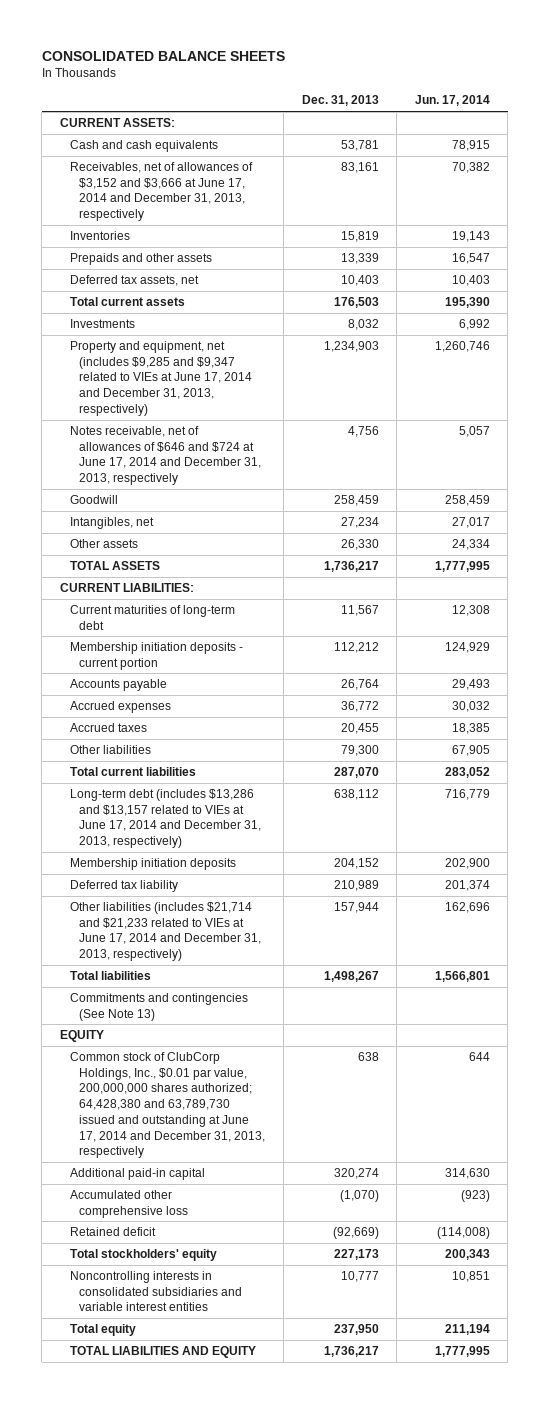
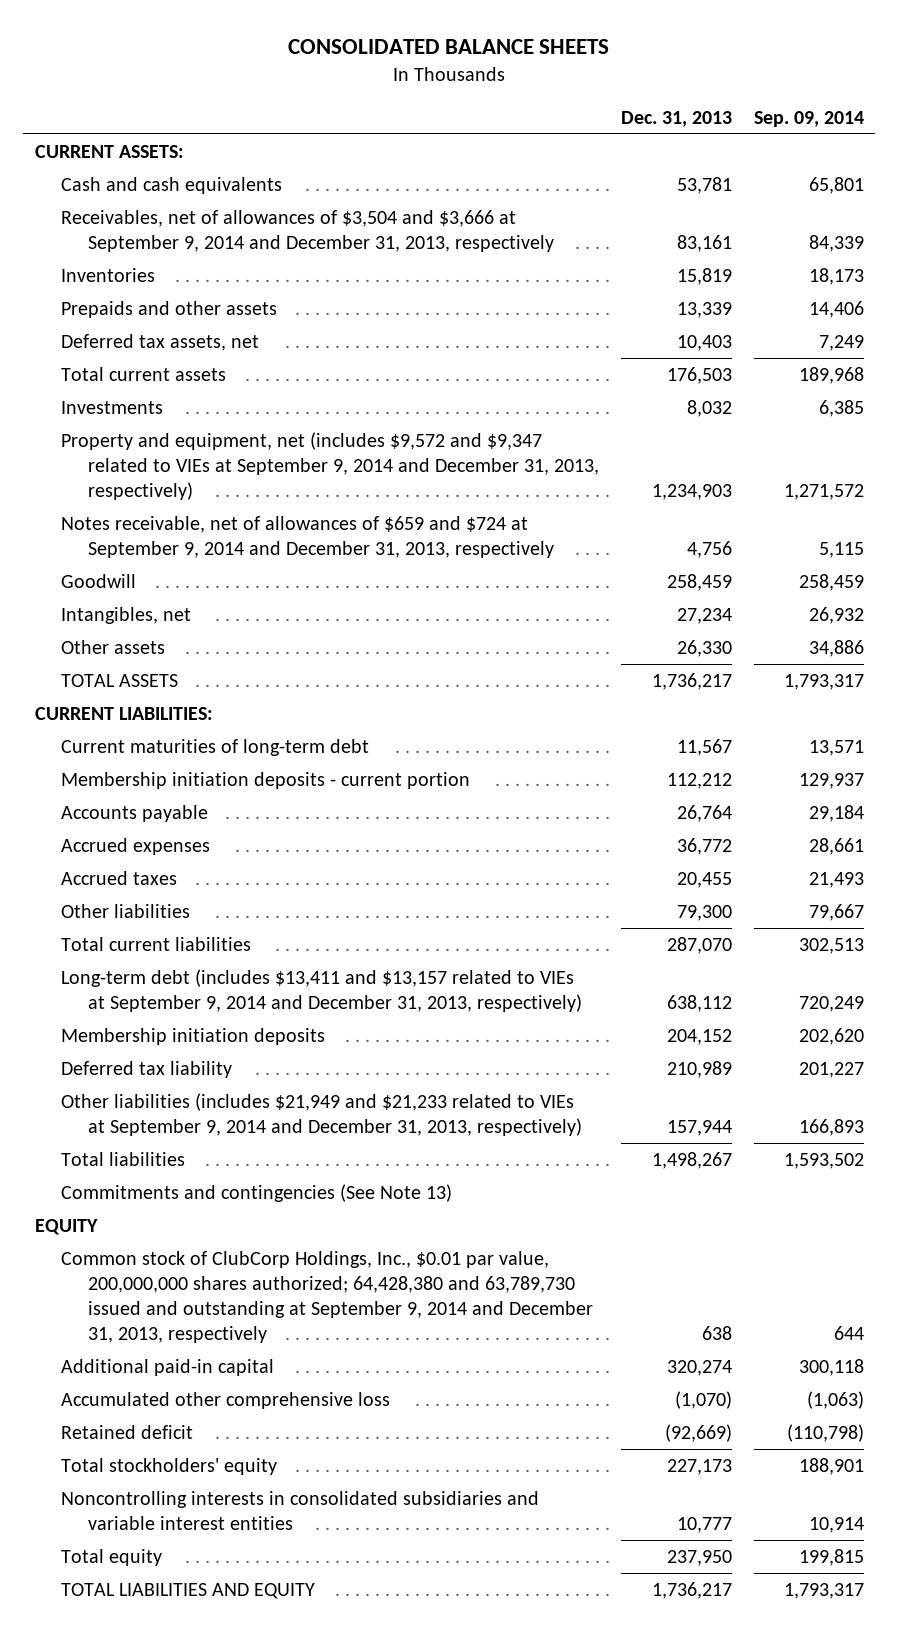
[414,95,490,107] Jun. 17, 2014 -> none
none -> [754,110,865,127] Sep. 09, 2014
[69,162,253,222] Receivables, net of allowances of $3,152 and $3,666 at June 17, 2014 and December 31, 2013, respectively -> [61,210,554,253] Receivables, net of allowances of $3,504 and $3,666 at September 9, 2014 and December 31, 2013, respectively
[69,341,253,416] Property and equipment, net (includes $9,285 and $9,347 related to VIEs at June 17, 2014 and December 31, 2013, respectively) -> [61,432,599,500] Property and equipment, net (includes $9,572 and $9,347 related to VIEs at September 9, 2014 and December 31, 2013, respectively)
[69,426,262,486] Notes receivable, net of allowances of $646 and $724 at June 17, 2014 and December 31, 2013, respectively -> [61,516,554,559] Notes receivable, net of allowances of $659 and $724 at September 9, 2014 and December 31, 2013, respectively
[69,789,262,849] Long-term debt (includes $13,286 and $13,157 related to VIEs at June 17, 2014 and December 31, 2013, respectively) -> [61,969,582,1013] Long-term debt (includes $13,411 and $13,157 related to VIEs at September 9, 2014 and December 31, 2013, respectively)
[69,902,262,962] Other liabilities (includes $21,714 and $21,233 related to VIEs at June 17, 2014 and December 31, 2013, respectively) -> [61,1093,582,1137] Other liabilities (includes $21,949 and $21,233 related to VIEs at September 9, 2014 and December 31, 2013, respectively)
[69,1052,266,1159] Common stock of ClubCorp Holdings, Inc., $0.01 par value, 200,000,000 shares authorized; 64,428,380 and 63,789,730 issued and outstanding at June 17, 2014 and December 31, 2013, respectively -> [61,1251,593,1343] Common stock of ClubCorp Holdings, Inc., $0.01 par value, 200,000,000 shares authorized; 64,428,380 and 63,789,730 issued and outstanding at September 9, 2014 and December 31, 2013, respectively

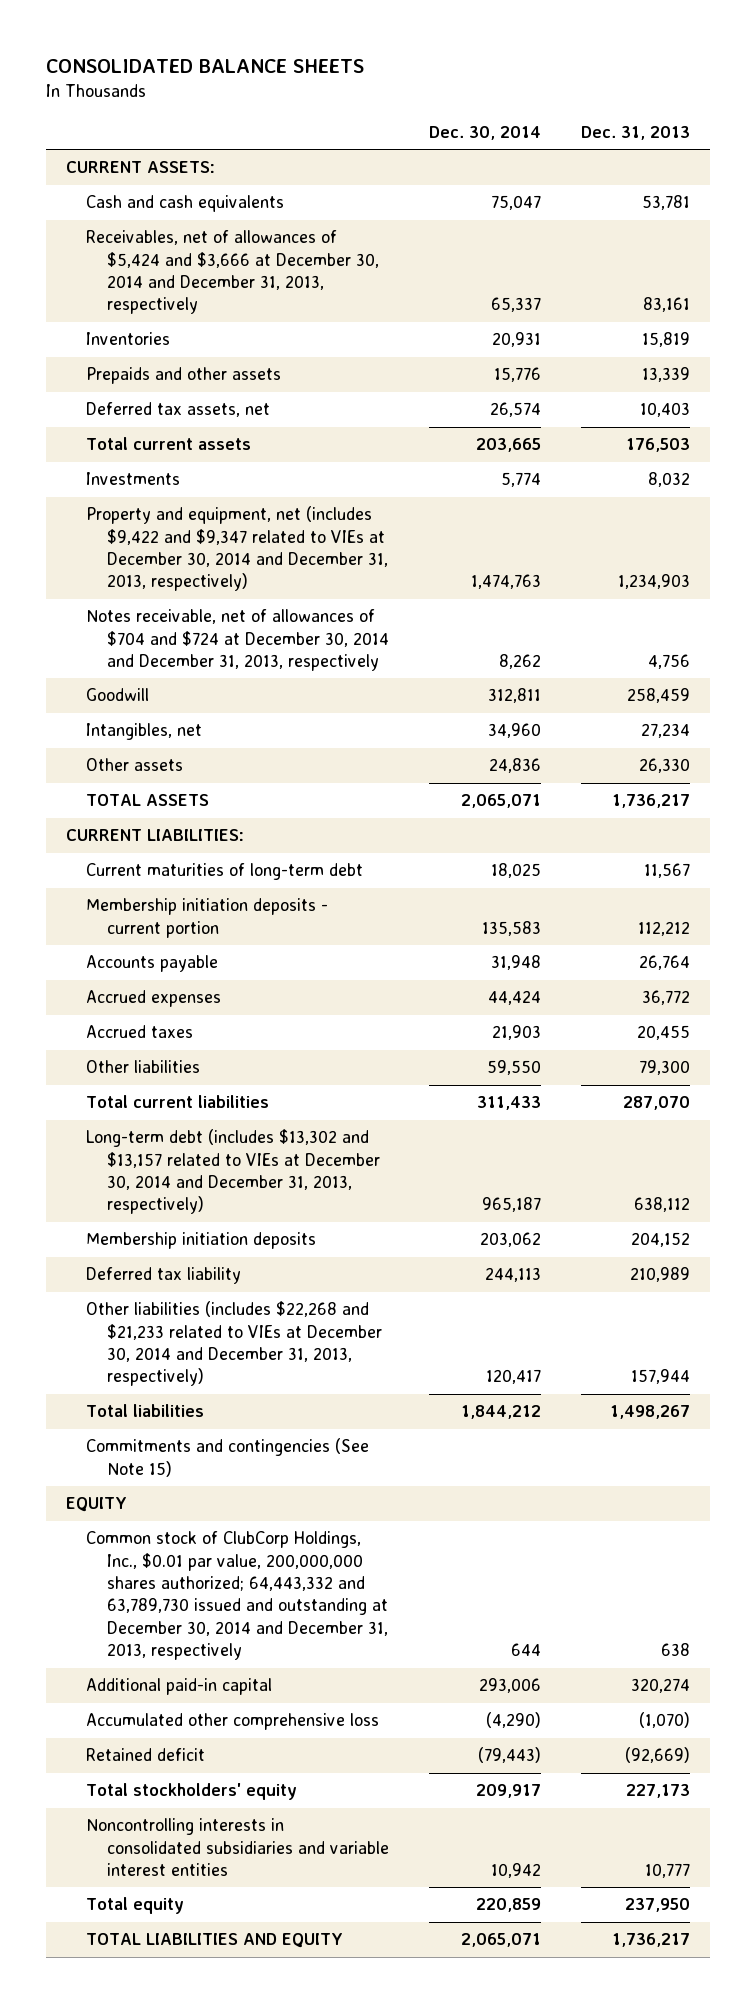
[754,110,865,127] Sep. 09, 2014 -> none
none -> [428,126,541,141] Dec. 30, 2014
[61,210,554,253] Receivables, net of allowances of $3,504 and $3,666 at September 9, 2014 and December 31, 2013, respectively -> [86,230,379,315] Receivables, net of allowances of $5,424 and $3,666 at December 30, 2014 and December 31, 2013, respectively
[61,432,599,500] Property and equipment, net (includes $9,572 and $9,347 related to VIEs at September 9, 2014 and December 31, 2013, respectively) -> [86,506,388,592] Property and equipment, net (includes $9,422 and $9,347 related to VIEs at December 30, 2014 and December 31, 2013, respectively)
[61,516,554,559] Notes receivable, net of allowances of $659 and $724 at September 9, 2014 and December 31, 2013, respectively -> [86,609,389,672] Notes receivable, net of allowances of $704 and $724 at December 30, 2014 and December 31, 2013, respectively
[61,969,582,1013] Long-term debt (includes $13,411 and $13,157 related to VIEs at September 9, 2014 and December 31, 2013, respectively) -> [86,1129,380,1215] Long-term debt (includes $13,302 and $13,157 related to VIEs at December 30, 2014 and December 31, 2013, respectively)
[61,1093,582,1137] Other liabilities (includes $21,949 and $21,233 related to VIEs at September 9, 2014 and December 31, 2013, respectively) -> [86,1301,382,1387] Other liabilities (includes $22,268 and $21,233 related to VIEs at December 30, 2014 and December 31, 2013, respectively)
[61,1184,453,1203] Commitments and contingencies (See Note 13) -> [86,1438,370,1477] Commitments and contingencies (See Note 15)
[61,1251,593,1343] Common stock of ClubCorp Holdings, Inc., $0.01 par value, 200,000,000 shares authorized; 64,428,380 and 63,789,730 issued and outstanding at September 9, 2014 and December 31, 2013, respectively -> [86,1531,388,1661] Common stock of ClubCorp Holdings, Inc., $0.01 par value, 200,000,000 shares authorized; 64,443,332 and 63,789,730 issued and outstanding at December 30, 2014 and December 31, 2013, respectively

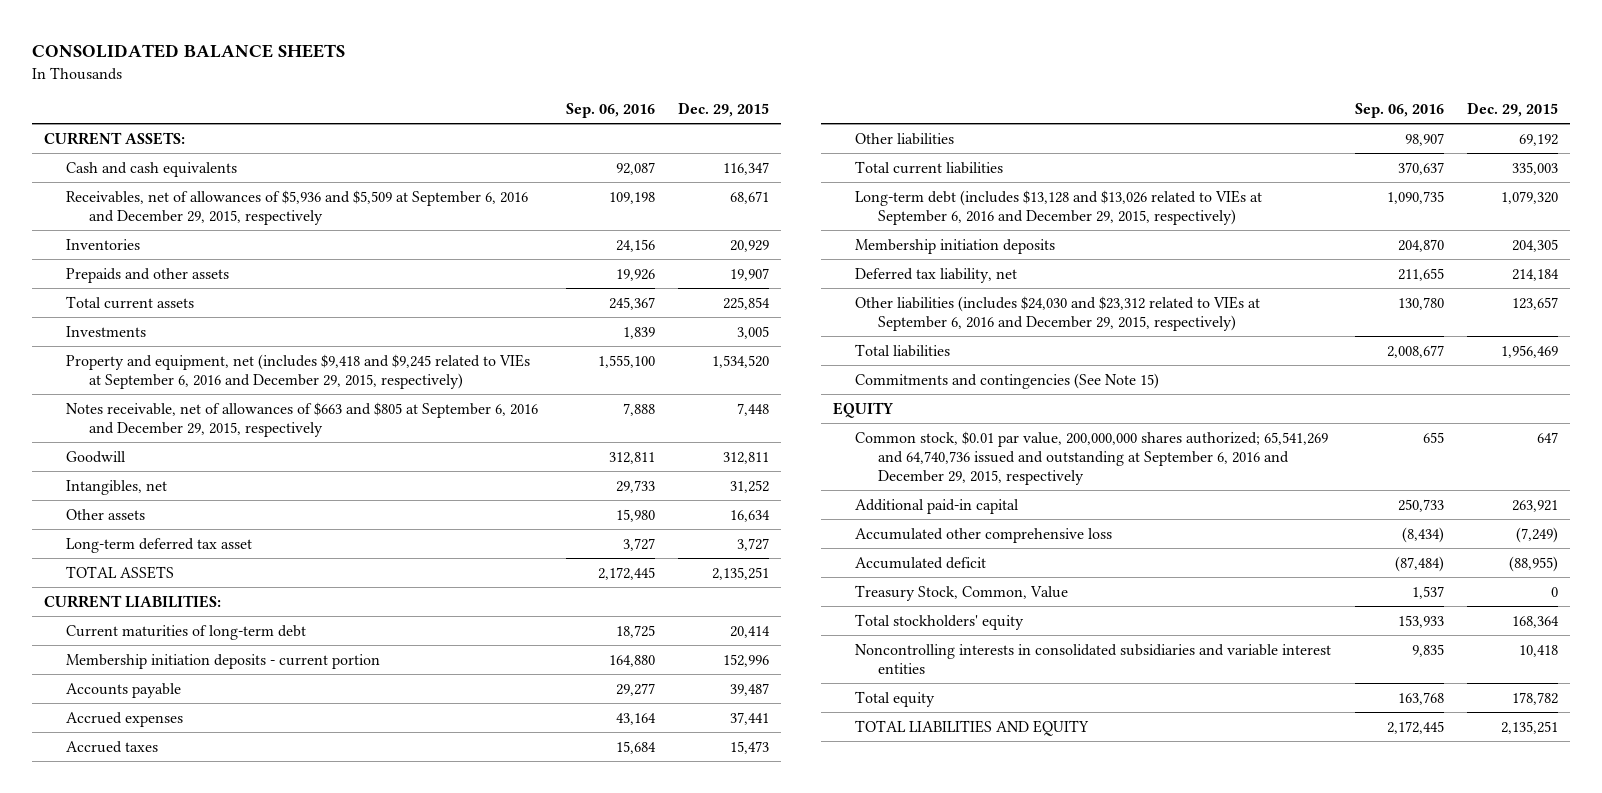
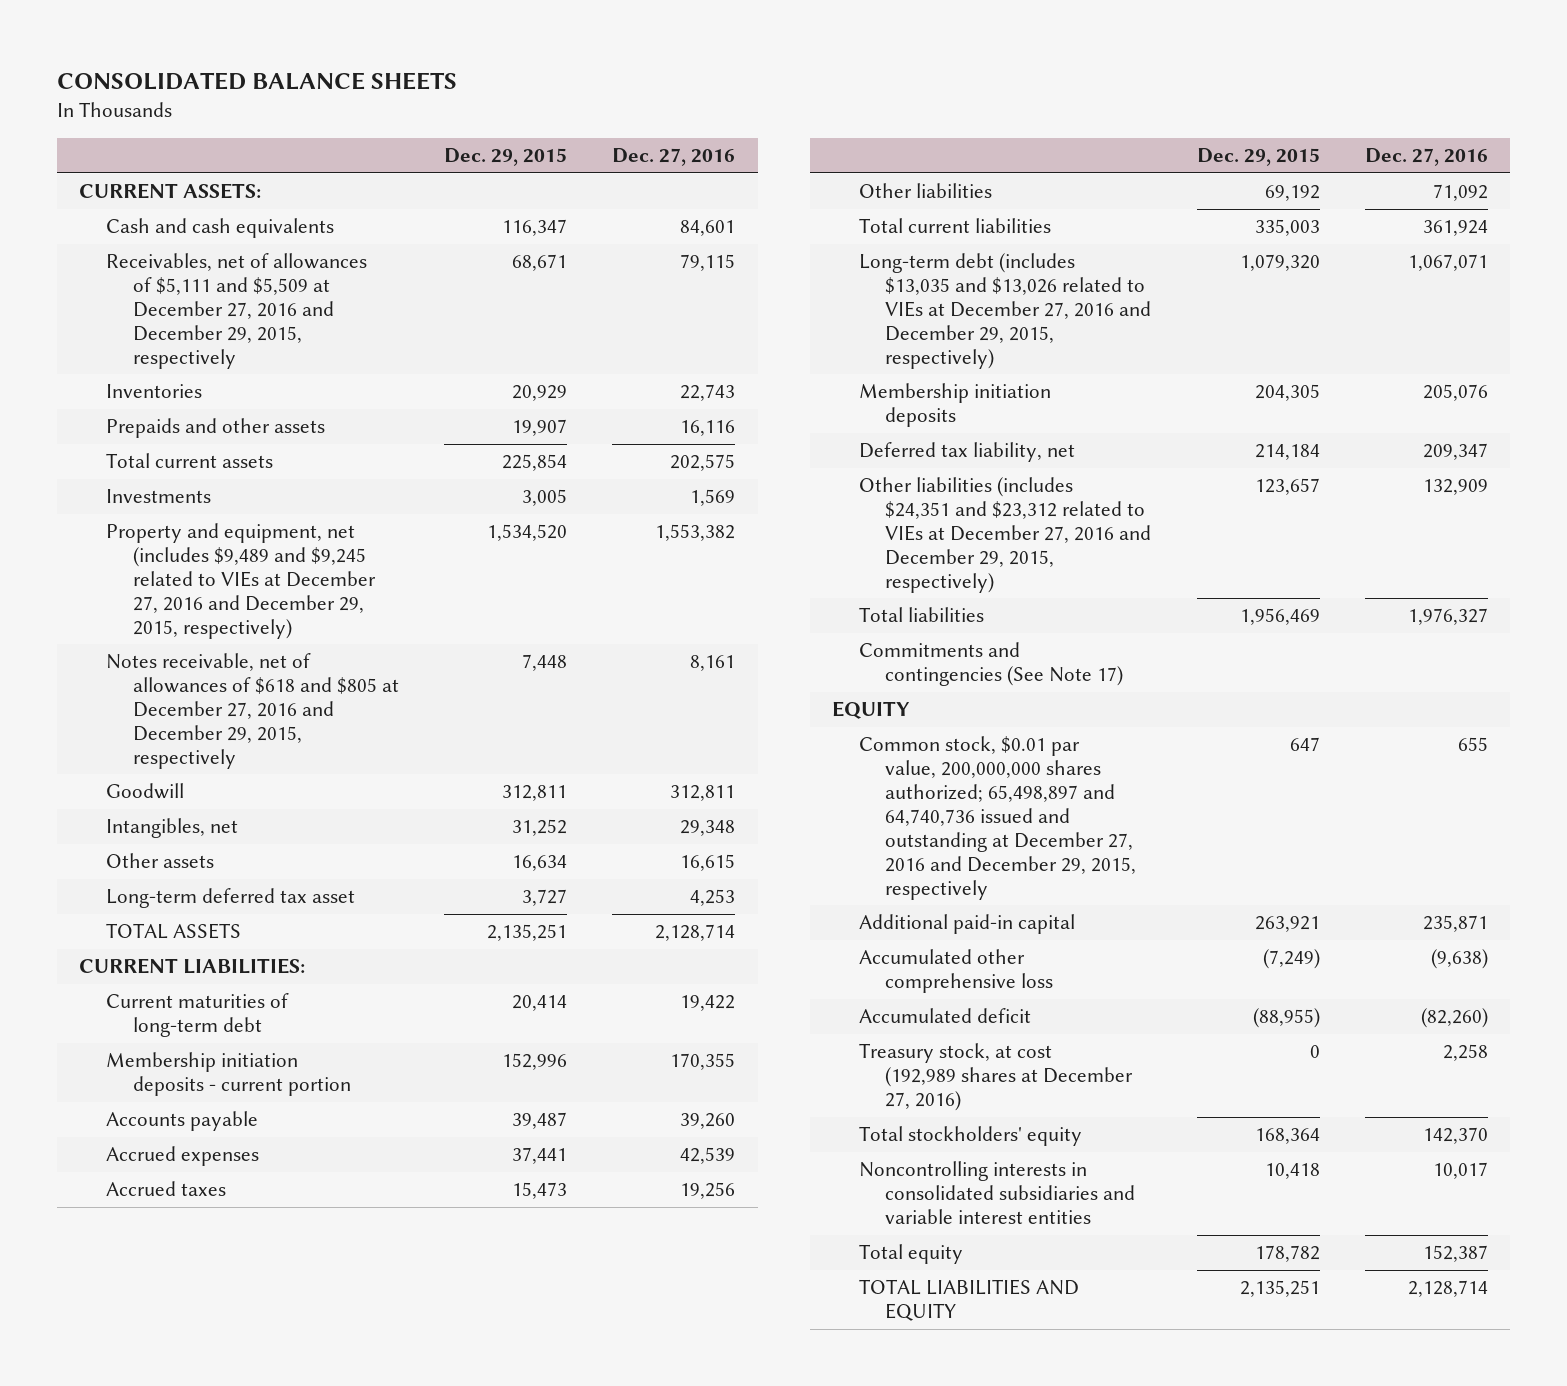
[565,103,655,119] Sep. 06, 2016 -> none
none -> [612,148,736,167] Dec. 27, 2016
[66,189,529,225] Receivables, net of allowances of $5,936 and $5,509 at September 6, 2016 and December 29, 2015, respectively -> [106,253,368,369] Receivables, net of allowances of $5,111 and $5,509 at December 27, 2016 and December 29, 2015, respectively
[66,353,531,389] Property and equipment, net (includes $9,418 and $9,245 related to VIEs at September 6, 2016 and December 29, 2015, respectively) -> [106,523,376,639] Property and equipment, net (includes $9,489 and $9,245 related to VIEs at December 27, 2016 and December 29, 2015, respectively)
[66,401,539,437] Notes receivable, net of allowances of $663 and $805 at September 6, 2016 and December 29, 2015, respectively -> [106,653,399,769] Notes receivable, net of allowances of $618 and $805 at December 27, 2016 and December 29, 2015, respectively
[855,189,1263,225] Long-term debt (includes $13,128 and $13,026 related to VIEs at September 6, 2016 and December 29, 2015, respectively) -> [858,253,1152,369] Long-term debt (includes $13,035 and $13,026 related to VIEs at December 27, 2016 and December 29, 2015, respectively)
[855,295,1261,331] Other liabilities (includes $24,030 and $23,312 related to VIEs at September 6, 2016 and December 29, 2015, respectively) -> [858,477,1152,593] Other liabilities (includes $24,351 and $23,312 related to VIEs at December 27, 2016 and December 29, 2015, respectively)
[855,372,1160,389] Commitments and contingencies (See Note 15) -> [858,642,1124,687] Commitments and contingencies (See Note 17)
[855,430,1329,485] Common stock, $0.01 par value, 200,000,000 shares authorized; 65,541,269 and 64,740,736 issued and outstanding at September 6, 2016 and December 29, 2015, respectively -> [858,736,1137,900] Common stock, $0.01 par value, 200,000,000 shares authorized; 65,498,897 and 64,740,736 issued and outstanding at December 27, 2016 and December 29, 2015, respectively
[855,584,1069,601] Treasury Stock, Common, Value -> [858,1043,1134,1111] Treasury stock, at cost (192,989 shares at December 27, 2016)

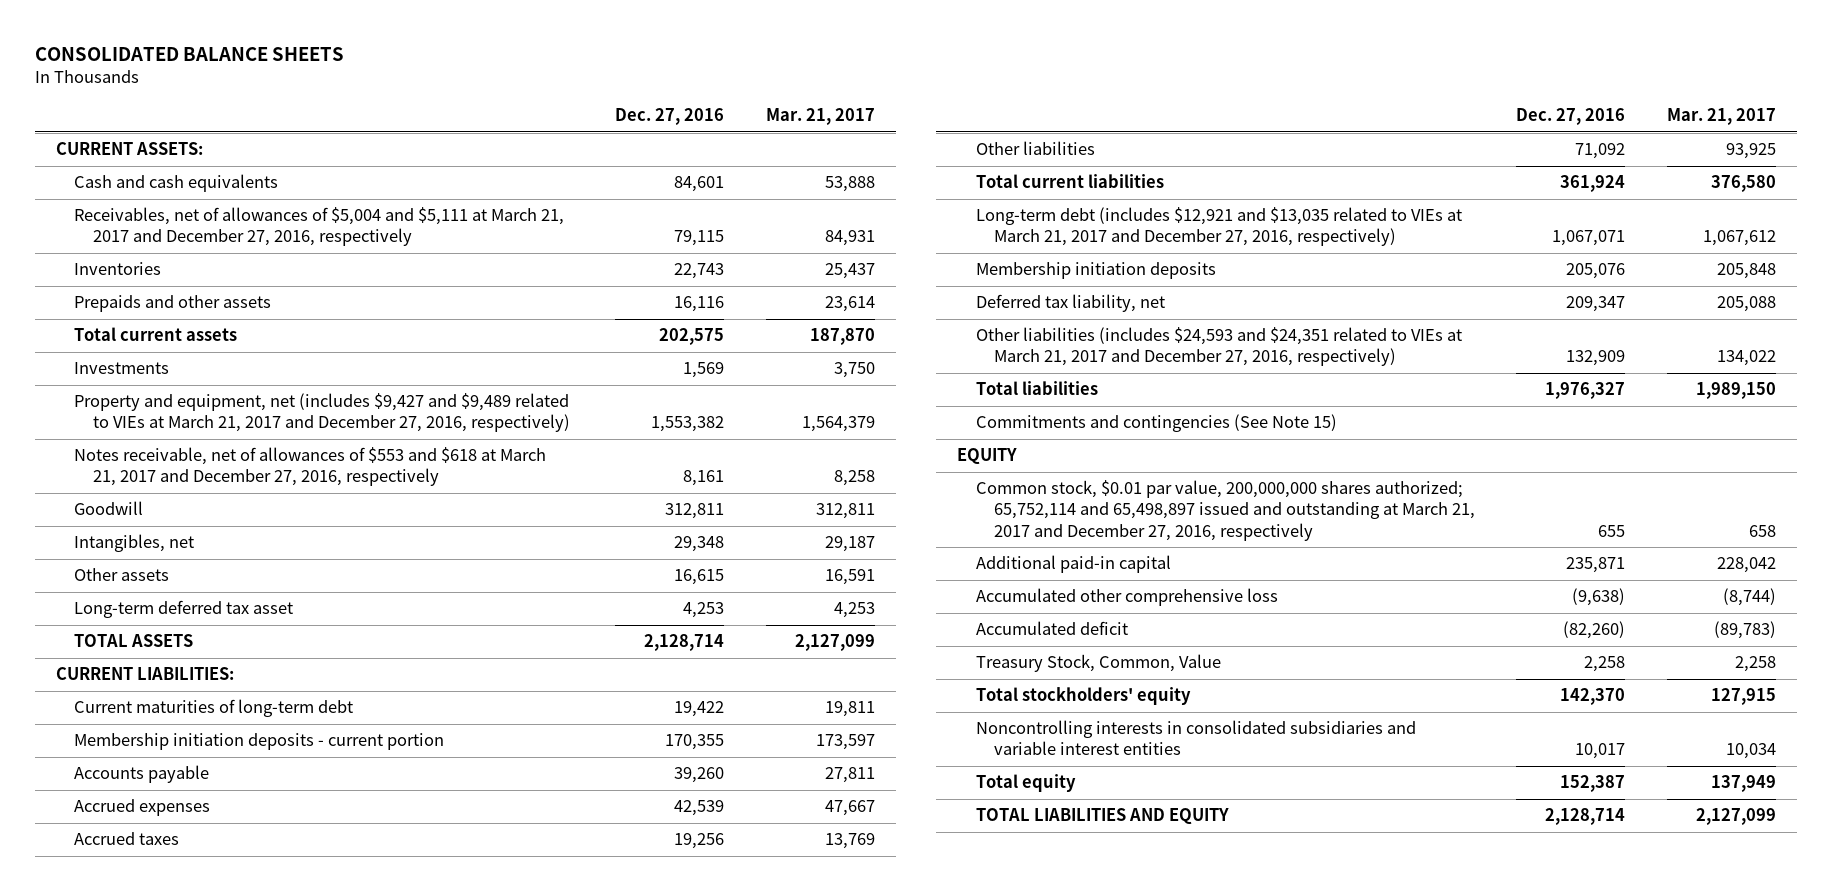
[443,148,567,167] Dec. 29, 2015 -> none
none -> [765,108,875,126] Mar. 21, 2017
[106,253,368,369] Receivables, net of allowances of $5,111 and $5,509 at December 27, 2016 and December 29, 2015, respectively -> [74,207,565,247] Receivables, net of allowances of $5,004 and $5,111 at March 21, 2017 and December 27, 2016, respectively
[106,523,376,639] Property and equipment, net (includes $9,489 and $9,245 related to VIEs at December 27, 2016 and December 29, 2015, respectively) -> [74,393,570,433] Property and equipment, net (includes $9,427 and $9,489 related to VIEs at March 21, 2017 and December 27, 2016, respectively)
[106,653,399,769] Notes receivable, net of allowances of $618 and $805 at December 27, 2016 and December 29, 2015, respectively -> [74,447,547,487] Notes receivable, net of allowances of $553 and $618 at March 21, 2017 and December 27, 2016, respectively
[858,253,1152,369] Long-term debt (includes $13,035 and $13,026 related to VIEs at December 27, 2016 and December 29, 2015, respectively) -> [975,207,1462,247] Long-term debt (includes $12,921 and $13,035 related to VIEs at March 21, 2017 and December 27, 2016, respectively)
[858,477,1152,593] Other liabilities (includes $24,351 and $23,312 related to VIEs at December 27, 2016 and December 29, 2015, respectively) -> [975,327,1462,367] Other liabilities (includes $24,593 and $24,351 related to VIEs at March 21, 2017 and December 27, 2016, respectively)
[858,642,1124,687] Commitments and contingencies (See Note 17) -> [975,414,1337,433] Commitments and contingencies (See Note 15)
[858,736,1137,900] Common stock, $0.01 par value, 200,000,000 shares authorized; 65,498,897 and 64,740,736 issued and outstanding at December 27, 2016 and December 29, 2015, respectively -> [975,480,1475,541] Common stock, $0.01 par value, 200,000,000 shares authorized; 65,752,114 and 65,498,897 issued and outstanding at March 21, 2017 and December 27, 2016, respectively
[858,1043,1134,1111] Treasury stock, at cost (192,989 shares at December 27, 2016) -> [975,654,1221,673] Treasury Stock, Common, Value

